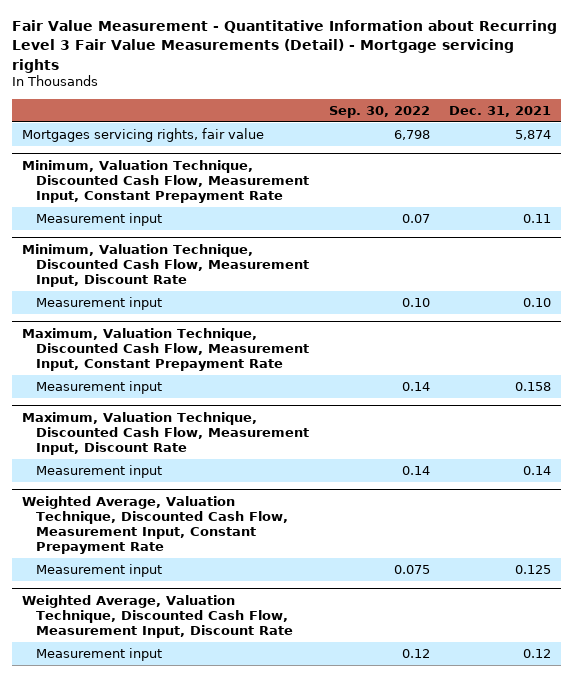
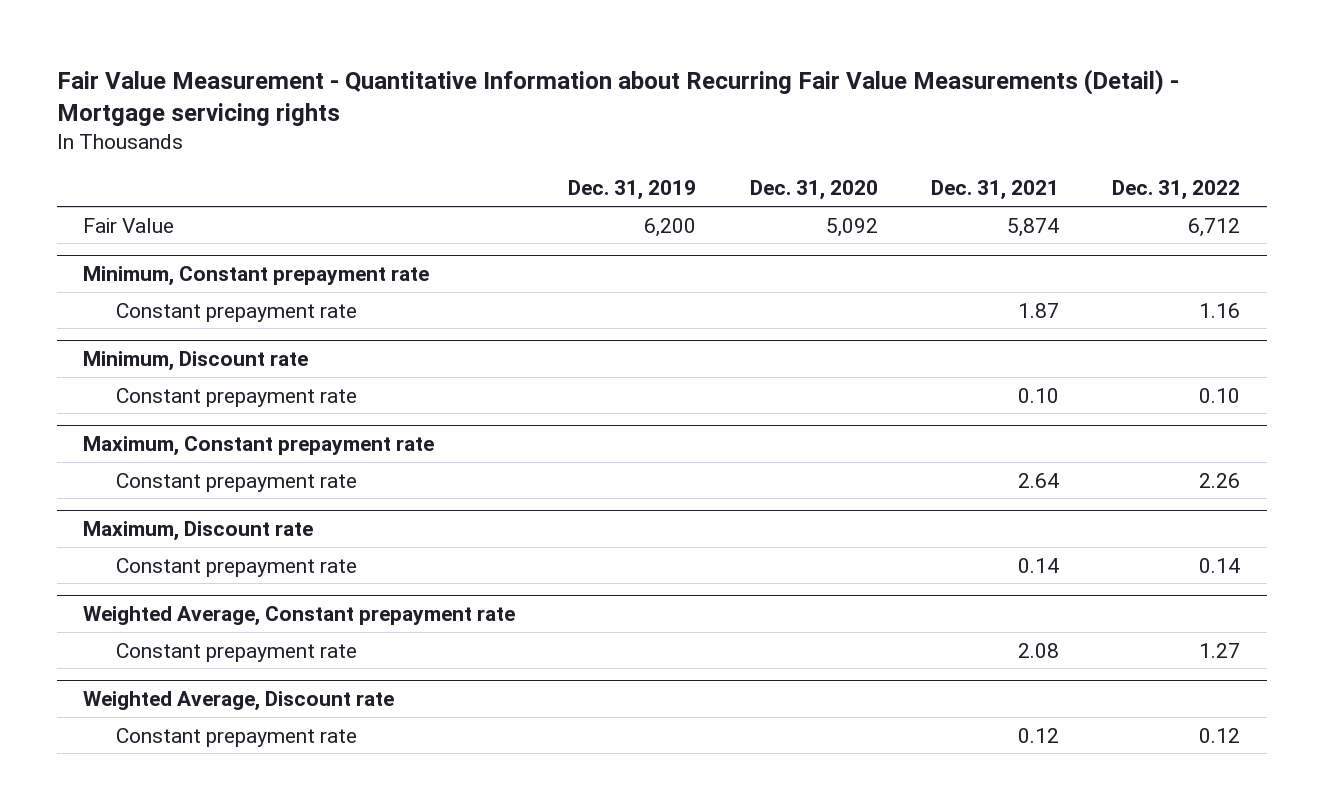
[11,20,557,73] Fair Value Measurement - Quantitative Information about Recurring Level 3 Fair Value Measurements (Detail) - Mortgage servicing rights -> [56,68,1179,127] Fair Value Measurement - Quantitative Information about Recurring Fair Value Measurements (Detail) - Mortgage servicing rights
[328,105,430,118] Sep. 30, 2022 -> none
none -> [568,180,697,201] Dec. 31, 2019
none -> [749,180,878,201] Dec. 31, 2020
none -> [1112,180,1241,201] Dec. 31, 2022
[21,159,310,203] Minimum, Valuation Technique, Discounted Cash Flow, Measurement Input, Constant Prepayment Rate -> none
[36,213,163,227] Measurement input -> none
[21,243,310,287] Minimum, Valuation Technique, Discounted Cash Flow, Measurement Input, Discount Rate -> none
[21,327,310,371] Maximum, Valuation Technique, Discounted Cash Flow, Measurement Input, Constant Prepayment Rate -> none
[36,381,163,395] Measurement input -> none
[21,411,310,455] Maximum, Valuation Technique, Discounted Cash Flow, Measurement Input, Discount Rate -> none
[21,495,289,554] Weighted Average, Valuation Technique, Discounted Cash Flow, Measurement Input, Constant Prepayment Rate -> none
[36,564,163,578] Measurement input -> none
[21,594,294,638] Weighted Average, Valuation Technique, Discounted Cash Flow, Measurement Input, Discount Rate -> none
[21,128,264,143] Mortgages servicing rights, fair value -> [83,217,175,233] Fair Value
none -> [83,265,430,286] Minimum, Constant prepayment rate
none -> [115,302,357,322] Constant prepayment rate
none -> [83,350,309,371] Minimum, Discount rate
[36,297,163,311] Measurement input -> [115,387,357,407] Constant prepayment rate
none -> [83,435,435,456] Maximum, Constant prepayment rate
none -> [115,472,357,492] Constant prepayment rate
none -> [83,520,314,541] Maximum, Discount rate
[36,465,163,479] Measurement input -> [115,557,357,577] Constant prepayment rate
none -> [83,605,516,626] Weighted Average, Constant prepayment rate
none -> [115,642,357,662] Constant prepayment rate
none -> [83,690,395,711] Weighted Average, Discount rate
[36,648,163,662] Measurement input -> [115,727,357,747] Constant prepayment rate

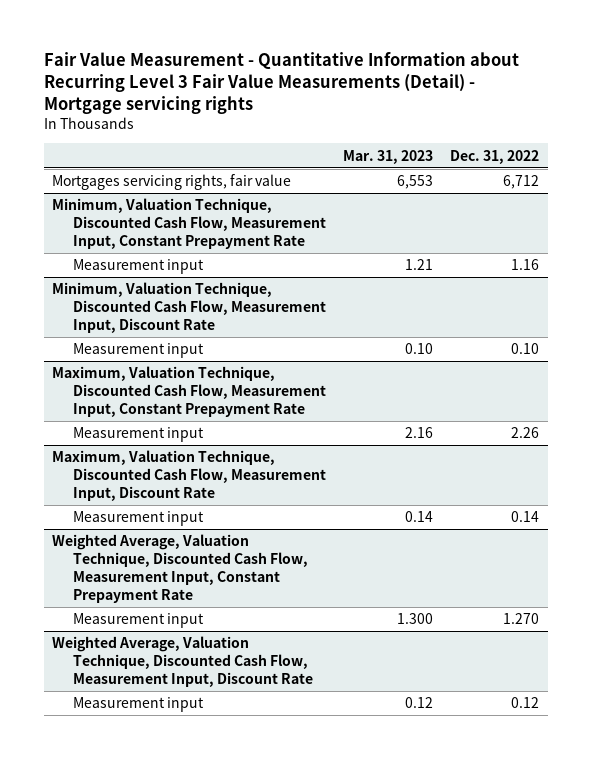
[56,68,1179,127] Fair Value Measurement - Quantitative Information about Recurring Fair Value Measurements (Detail) - Mortgage servicing rights -> [43,51,519,114] Fair Value Measurement - Quantitative Information about Recurring Level 3 Fair Value Measurements (Detail) - Mortgage servicing rights
[568,180,697,201] Dec. 31, 2019 -> none
[749,180,878,201] Dec. 31, 2020 -> none
[930,180,1059,201] Dec. 31, 2021 -> none
none -> [342,149,433,164] Mar. 31, 2023
[83,265,430,286] Minimum, Constant prepayment rate -> none
[83,350,309,371] Minimum, Discount rate -> none
[83,435,435,456] Maximum, Constant prepayment rate -> none
[83,520,314,541] Maximum, Discount rate -> none
[83,605,516,626] Weighted Average, Constant prepayment rate -> none
[115,642,357,662] Constant prepayment rate -> none
[83,690,395,711] Weighted Average, Discount rate -> none
[83,217,175,233] Fair Value -> [52,174,292,191] Mortgages servicing rights, fair value
none -> [52,198,326,250] Minimum, Valuation Technique, Discounted Cash Flow, Measurement Input, Constant Prepayment Rate
[115,302,357,322] Constant prepayment rate -> [72,259,204,275] Measurement input
none -> [52,282,326,334] Minimum, Valuation Technique, Discounted Cash Flow, Measurement Input, Discount Rate
[115,387,357,407] Constant prepayment rate -> [72,343,204,359] Measurement input
none -> [52,366,326,418] Maximum, Valuation Technique, Discounted Cash Flow, Measurement Input, Constant Prepayment Rate
[115,472,357,492] Constant prepayment rate -> [72,427,204,443] Measurement input
none -> [52,450,326,502] Maximum, Valuation Technique, Discounted Cash Flow, Measurement Input, Discount Rate
[115,557,357,577] Constant prepayment rate -> [72,511,204,527] Measurement input
none -> [52,534,308,603] Weighted Average, Valuation Technique, Discounted Cash Flow, Measurement Input, Constant Prepayment Rate
none -> [72,613,204,629] Measurement input
none -> [52,636,313,688] Weighted Average, Valuation Technique, Discounted Cash Flow, Measurement Input, Discount Rate
[115,727,357,747] Constant prepayment rate -> [72,697,204,713] Measurement input

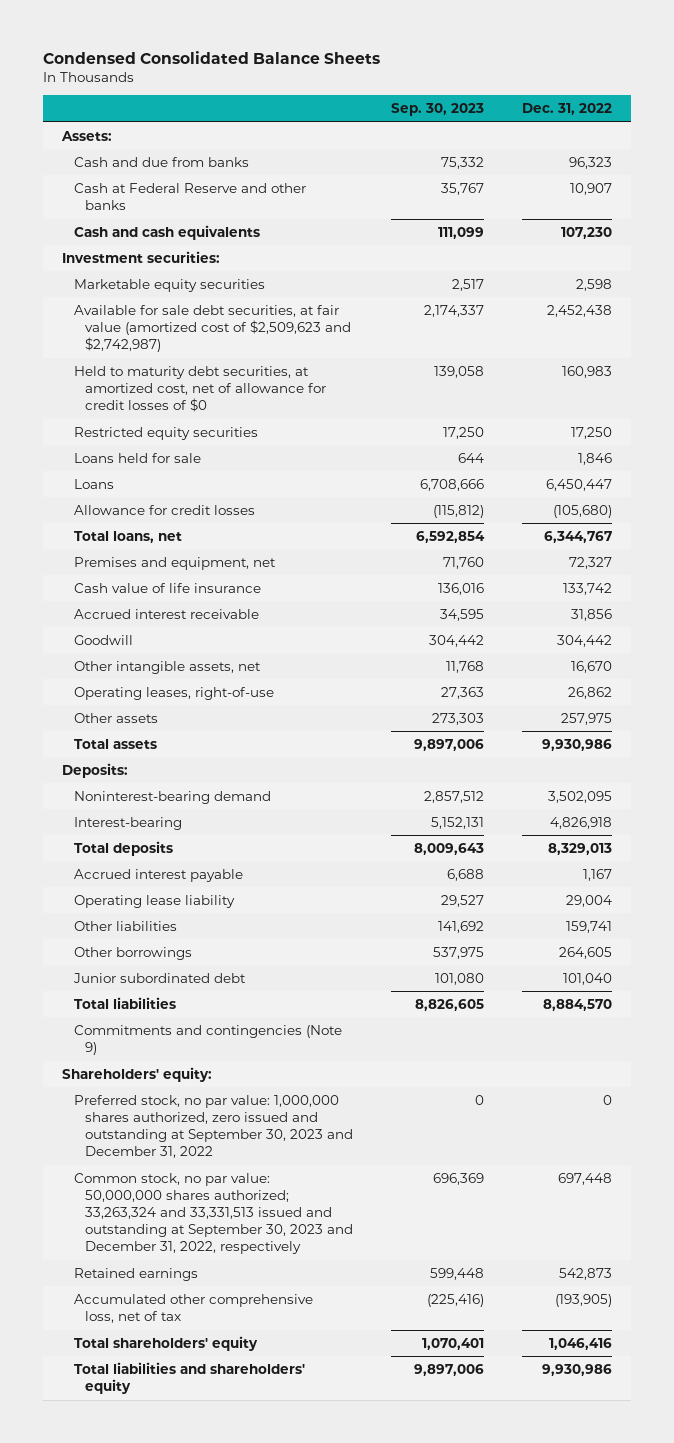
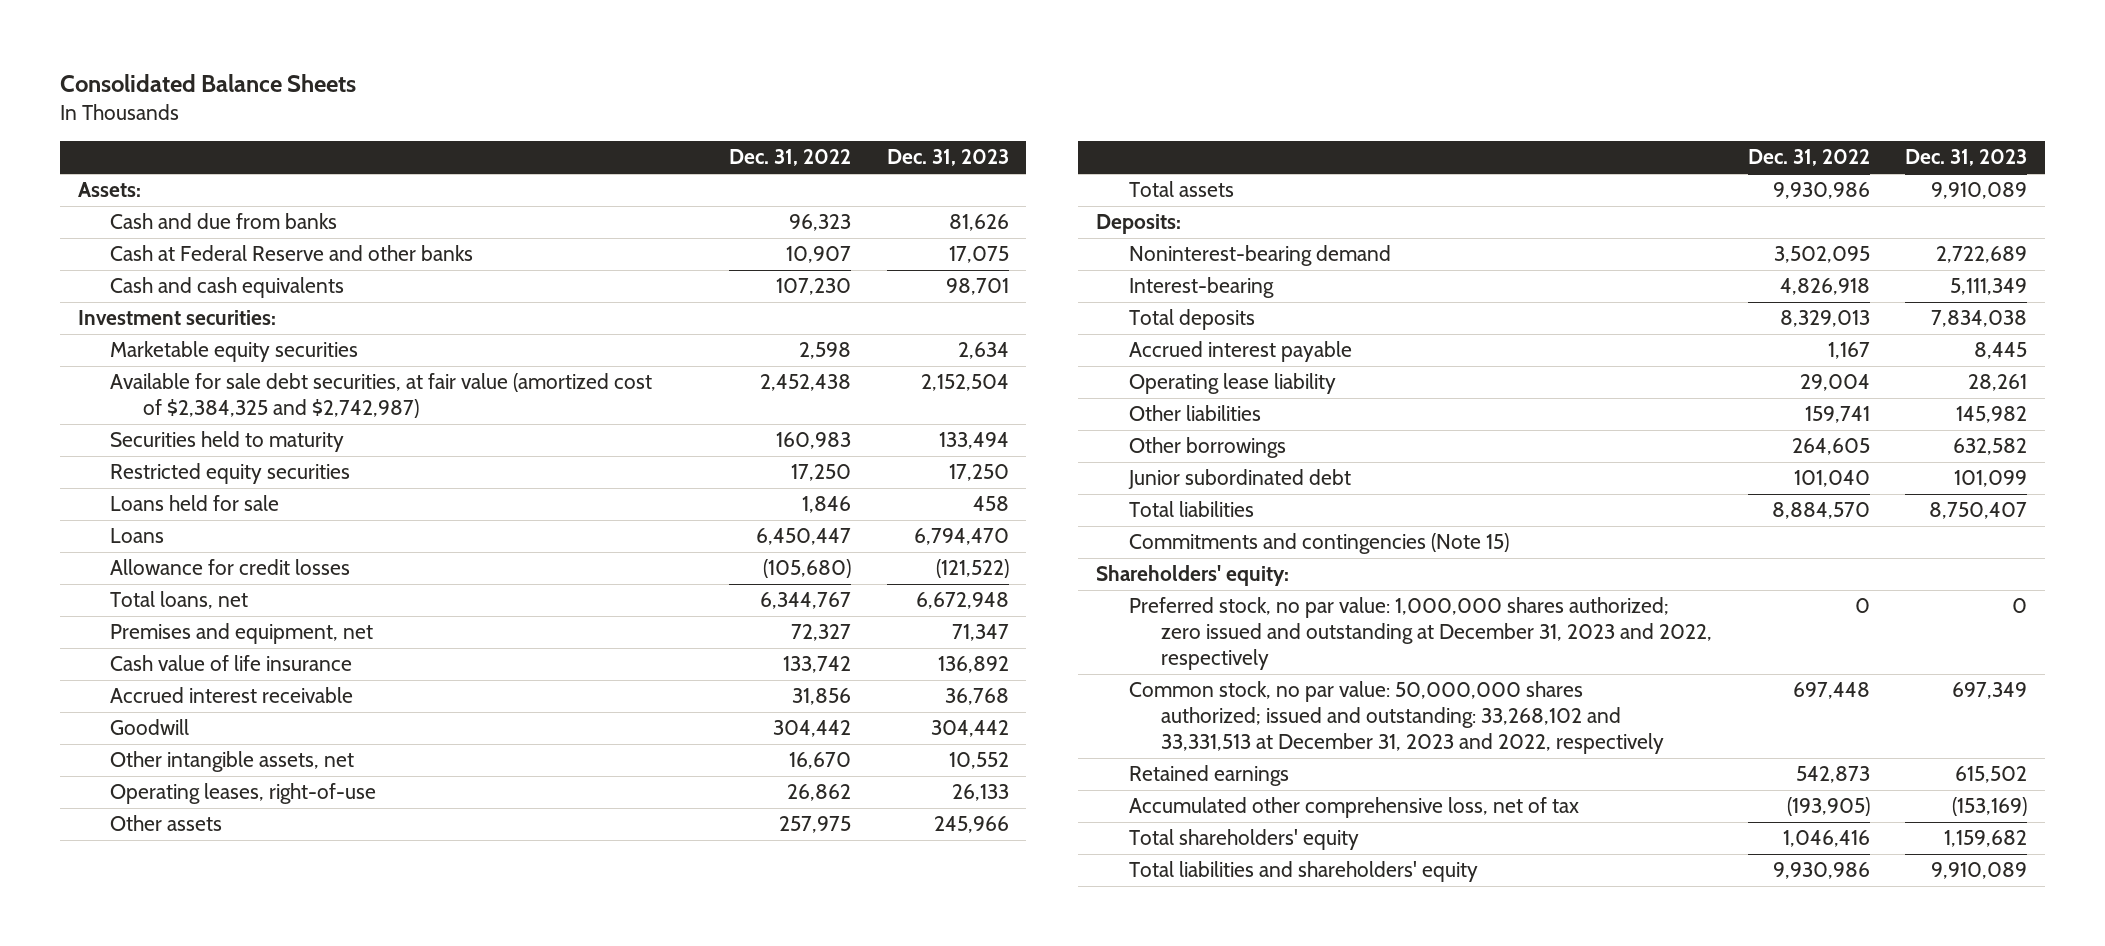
[43,51,381,65] Condensed Consolidated Balance Sheets -> [59,74,356,93] Consolidated Balance Sheets
[391,103,485,117] Sep. 30, 2023 -> none
none -> [886,149,1009,167] Dec. 31, 2023
[73,304,352,353] Available for sale debt securities, at fair value (amortized cost of $2,509,623 and $2,742,987) -> [110,373,653,419] Available for sale debt securities, at fair value (amortized cost of $2,384,325 and $2,742,987)
[73,365,327,413] Held to maturity debt securities, at amortized cost, net of allowance for credit losses of $0 -> [110,431,345,453] Securities held to maturity
[73,1024,342,1055] Commitments and contingencies (Note 9) -> [1128,533,1509,555] Commitments and contingencies (Note 15)
[73,1094,354,1159] Preferred stock, no par value: 1,000,000 shares authorized, zero issued and outstanding at September 30, 2023 and December 31, 2022 -> [1128,597,1713,670] Preferred stock, no par value: 1,000,000 shares authorized; zero issued and outstanding at December 31, 2023 and 2022, respectively
[73,1172,354,1255] Common stock, no par value: 50,000,000 shares authorized; 33,263,324 and 33,331,513 issued and outstanding at September 30, 2023 and December 31, 2022, respectively -> [1128,681,1665,754] Common stock, no par value: 50,000,000 shares authorized; issued and outstanding: 33,268,102 and 33,331,513 at December 31, 2023 and 2022, respectively

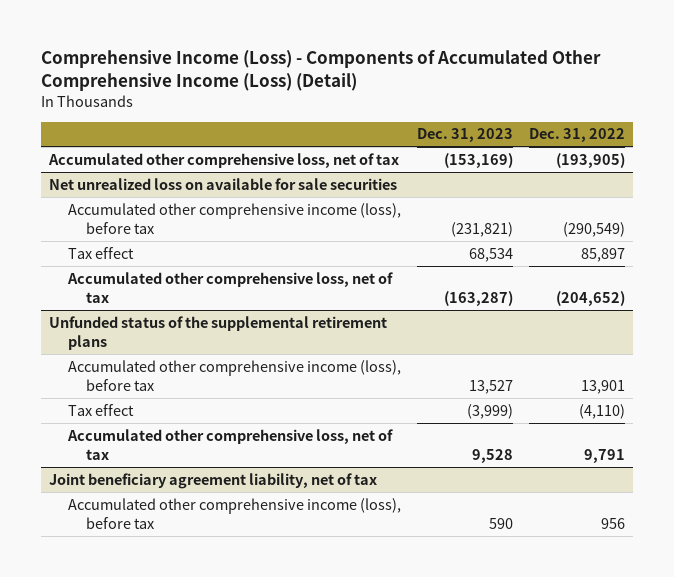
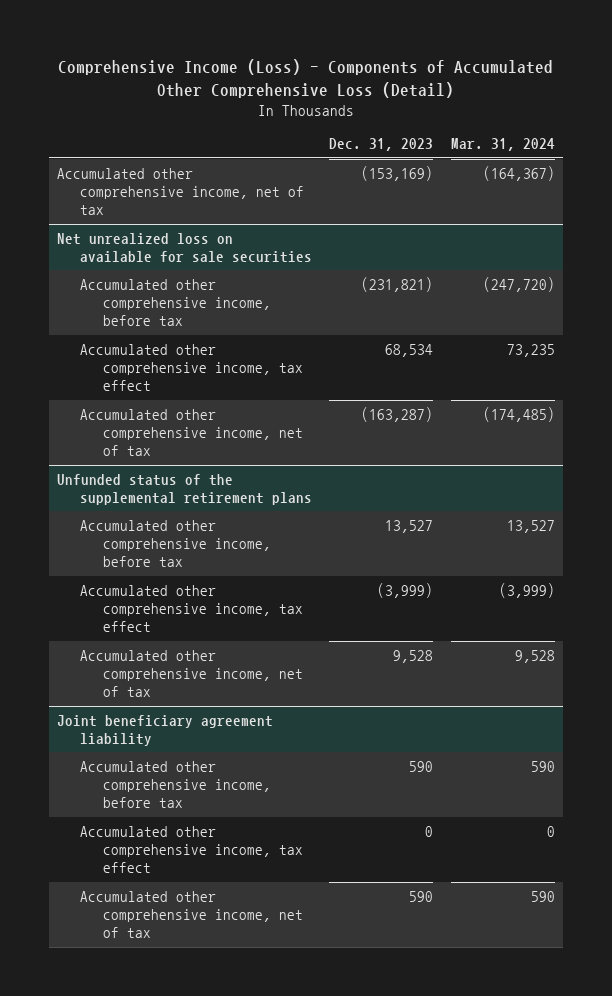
[41,50,602,91] Comprehensive Income (Loss) - Components of Accumulated Other Comprehensive Income (Loss) (Detail) -> [58,58,554,98] Comprehensive Income (Loss) - Components of Accumulated Other Comprehensive Loss (Detail)
[529,128,626,143] Dec. 31, 2022 -> none
none -> [450,138,555,152] Mar. 31, 2024
[48,152,400,168] Accumulated other comprehensive loss, net of tax -> [57,167,305,216] Accumulated other comprehensive income, net of tax
[67,202,401,234] Accumulated other comprehensive income (loss), before tax -> [80,278,272,327] Accumulated other comprehensive income, before tax
[67,246,134,259] Tax effect -> [80,343,304,392] Accumulated other comprehensive income, tax effect
[66,271,393,303] Accumulated other comprehensive loss, net of tax -> [80,408,304,457] Accumulated other comprehensive income, net of tax
[67,359,401,391] Accumulated other comprehensive income (loss), before tax -> [80,519,272,568] Accumulated other comprehensive income, before tax
[67,403,134,416] Tax effect -> [80,584,304,633] Accumulated other comprehensive income, tax effect
[66,428,393,460] Accumulated other comprehensive loss, net of tax -> [80,649,304,698] Accumulated other comprehensive income, net of tax
[49,472,378,489] Joint beneficiary agreement liability, net of tax -> [57,714,274,746] Joint beneficiary agreement liability
[67,497,401,529] Accumulated other comprehensive income (loss), before tax -> [80,760,272,809] Accumulated other comprehensive income, before tax
none -> [80,825,304,874] Accumulated other comprehensive income, tax effect
none -> [80,890,304,939] Accumulated other comprehensive income, net of tax

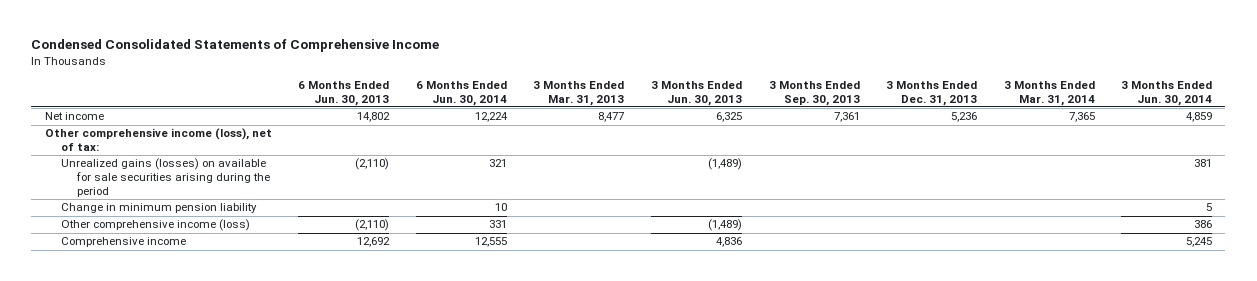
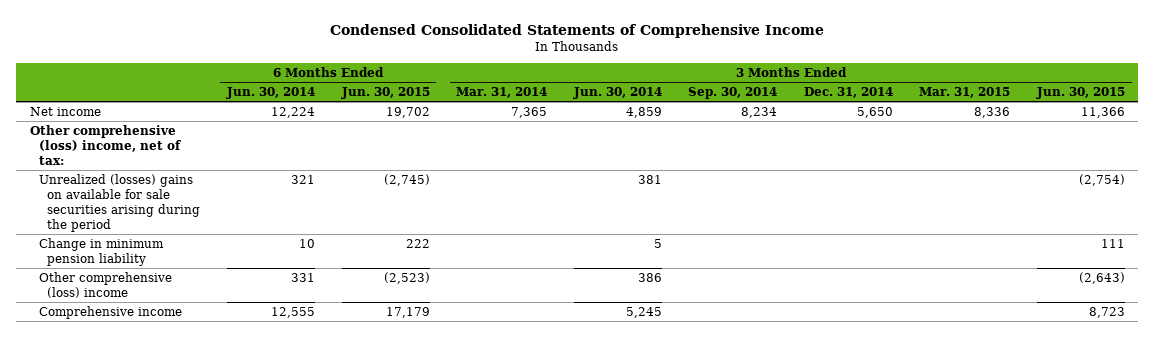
[298,80,390,106] 6 Months Ended Jun. 30, 2013 -> none
[533,80,625,106] 3 Months Ended Mar. 31, 2013 -> none
[650,80,742,106] 3 Months Ended Jun. 30, 2013 -> none
[768,80,860,106] 3 Months Ended Sep. 30, 2013 -> none
[886,80,978,106] 3 Months Ended Dec. 31, 2013 -> none
none -> [340,87,430,100] Jun. 30, 2015
none -> [688,87,778,100] Sep. 30, 2014
none -> [803,87,893,99] Dec. 31, 2014
none -> [919,87,1011,99] Mar. 31, 2015
none -> [1036,87,1126,100] Jun. 30, 2015
[44,128,272,152] Other comprehensive income (loss), net of tax: -> [29,124,181,166] Other comprehensive (loss) income, net of tax:
[60,158,270,197] Unrealized gains (losses) on available for sale securities arising during the period -> [38,173,201,233] Unrealized (losses) gains on available for sale securities arising during the period
[60,219,250,232] Other comprehensive income (loss) -> [38,271,172,298] Other comprehensive (loss) income

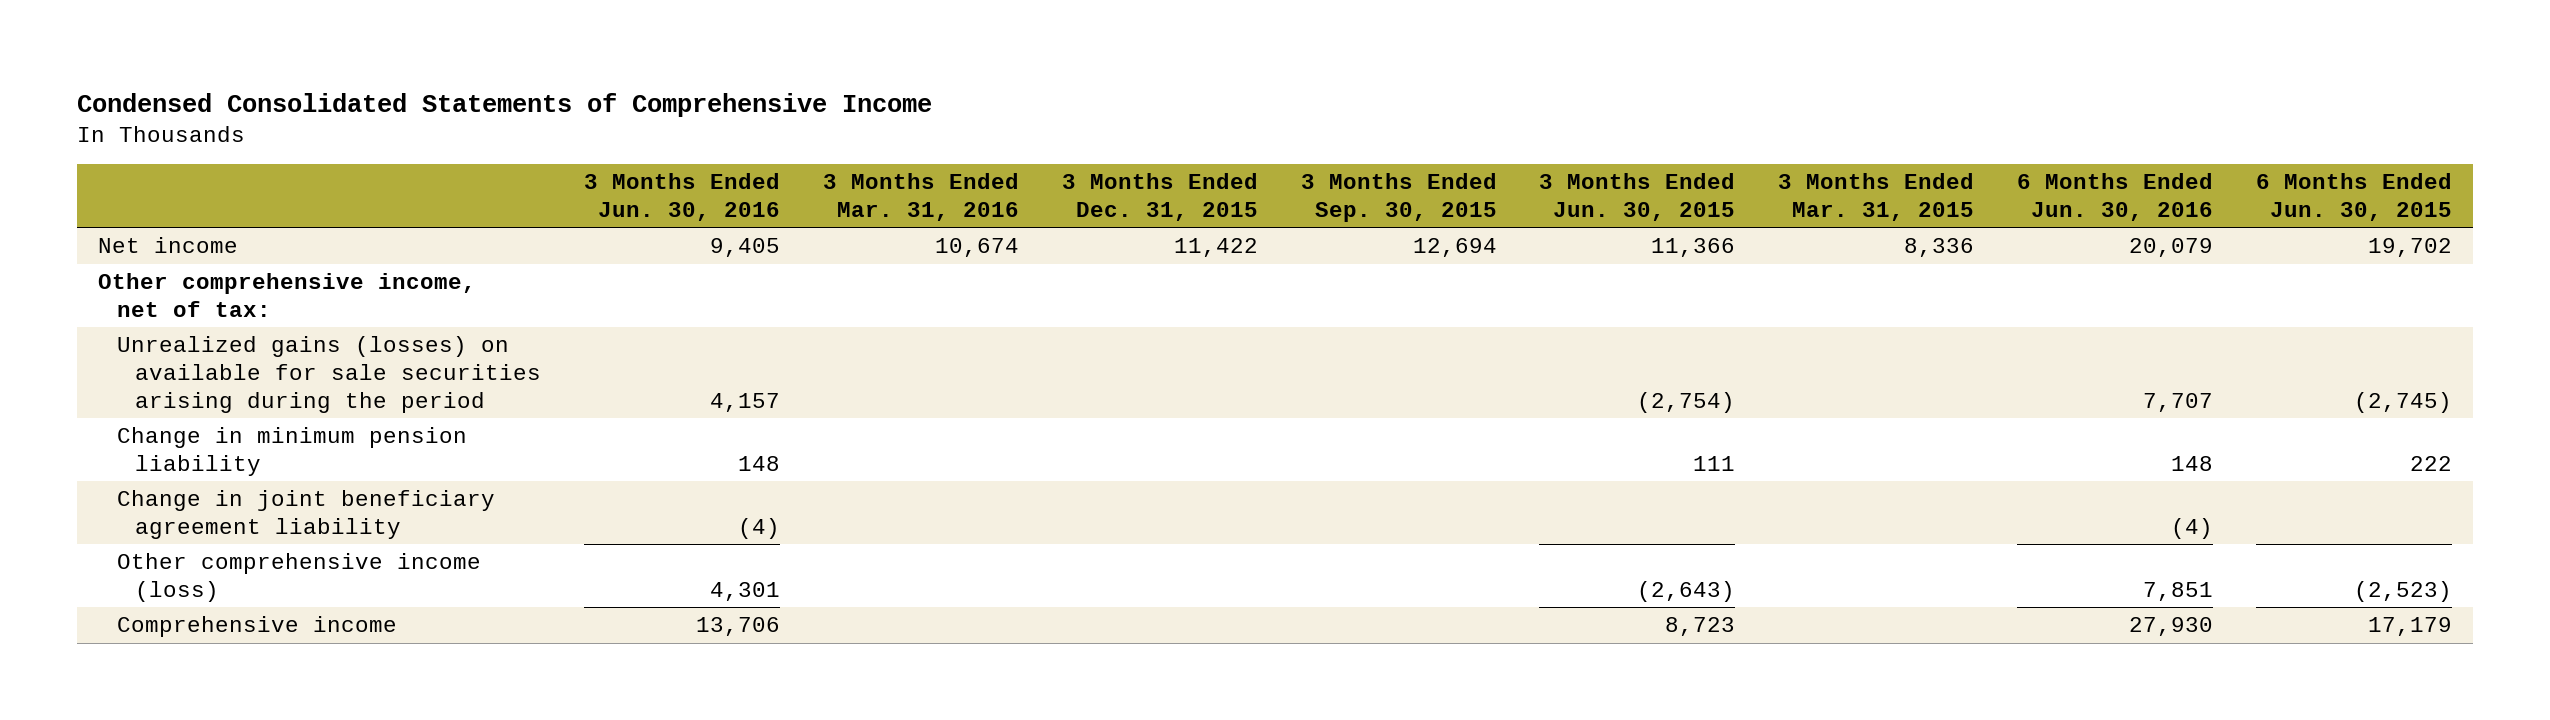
[226,87,316,100] Jun. 30, 2014 -> none
[456,87,548,99] Mar. 31, 2014 -> none
[572,87,662,100] Jun. 30, 2014 -> none
[688,87,778,100] Sep. 30, 2014 -> none
[803,87,893,99] Dec. 31, 2014 -> none
none -> [584,173,781,222] 3 Months Ended Jun. 30, 2016
none -> [822,173,1019,222] 3 Months Ended Mar. 31, 2016
none -> [1061,173,1258,222] 3 Months Ended Dec. 31, 2015
none -> [1300,173,1497,223] 3 Months Ended Sep. 30, 2015
none -> [2016,173,2213,222] 6 Months Ended Jun. 30, 2016
[29,124,181,166] Other comprehensive (loss) income, net of tax: -> [98,273,477,317] Other comprehensive income, net of tax:
[38,173,201,233] Unrealized (losses) gains on available for sale securities arising during the period -> [116,336,542,413] Unrealized gains (losses) on available for sale securities arising during the period
none -> [116,490,495,539] Change in joint beneficiary agreement liability
[38,271,172,298] Other comprehensive (loss) income -> [116,553,481,602] Other comprehensive income (loss)

